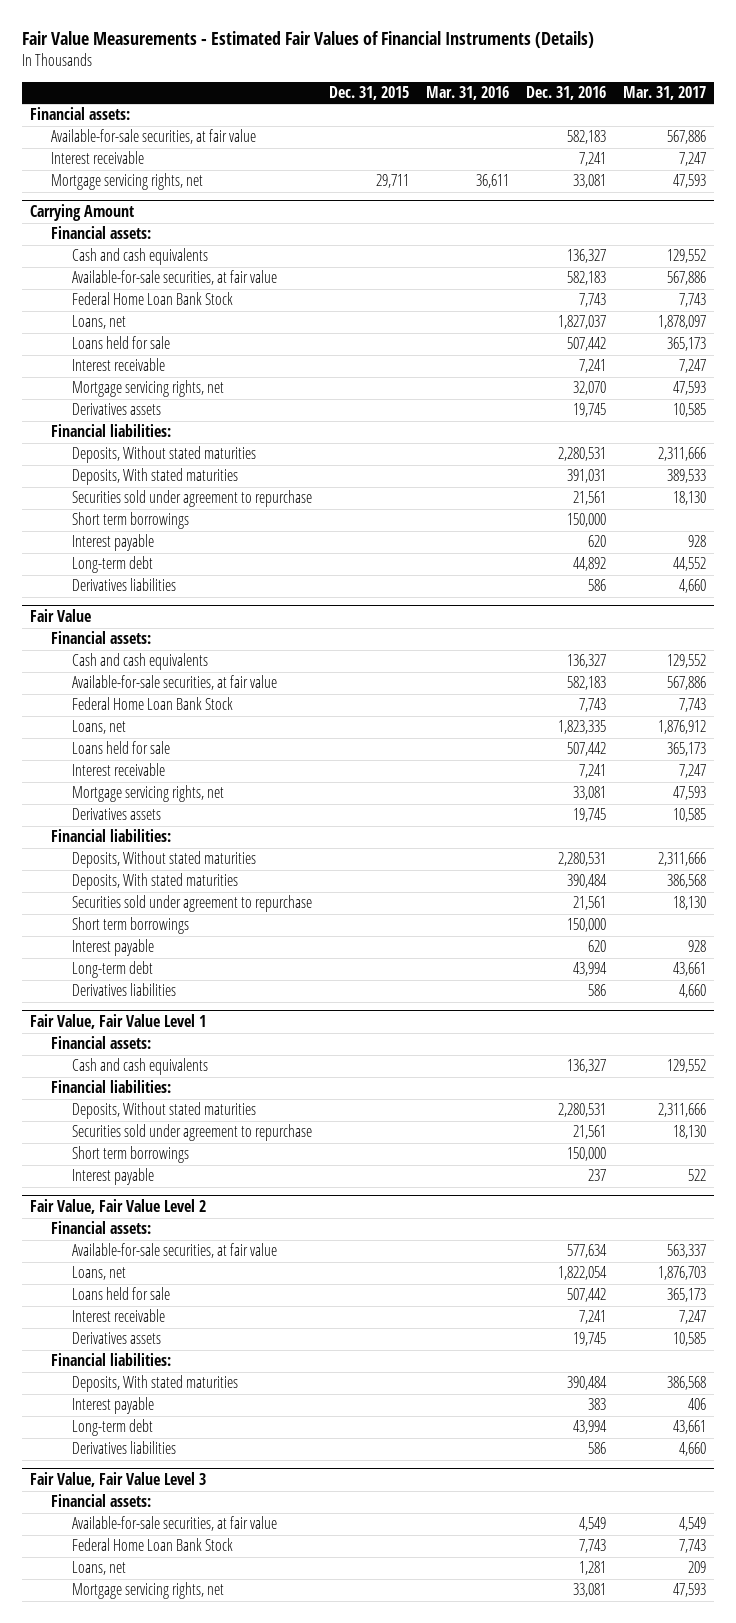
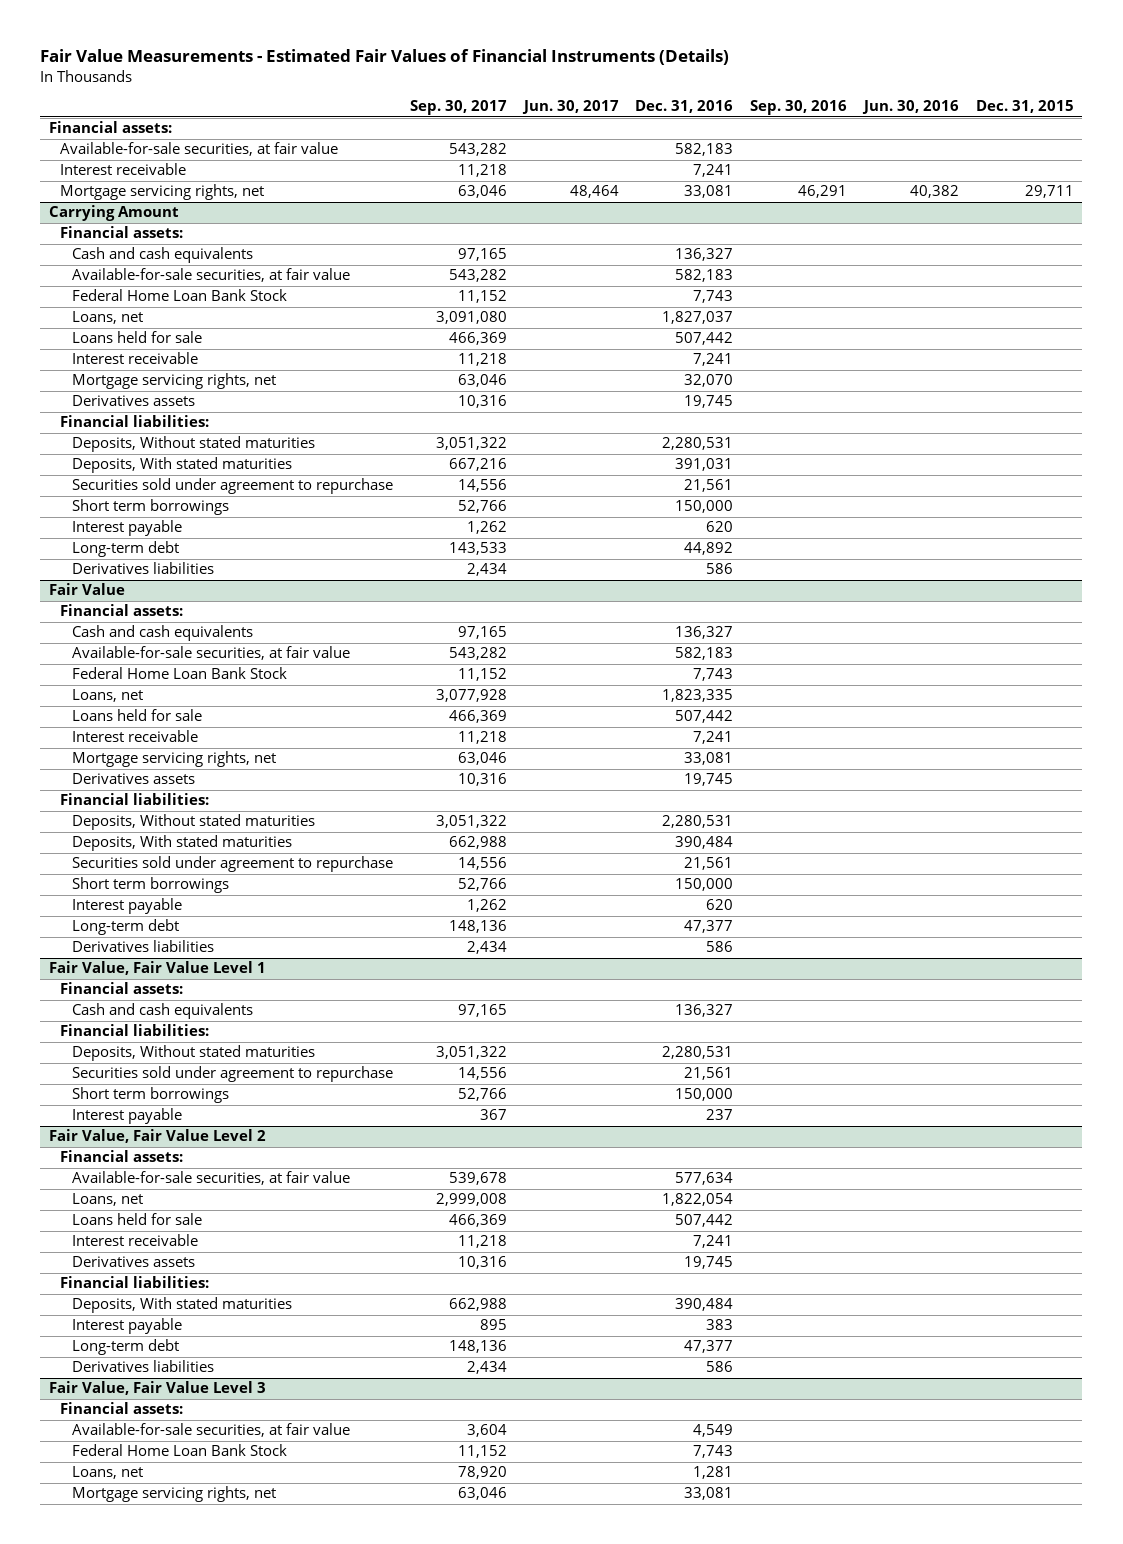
[425,85,509,100] Mar. 31, 2016 -> none
[622,85,706,100] Mar. 31, 2017 -> none
none -> [409,100,507,116] Sep. 30, 2017
none -> [521,100,619,115] Jun. 30, 2017
none -> [750,100,848,116] Sep. 30, 2016
none -> [862,100,960,115] Jun. 30, 2016
[572,962,607,977] 43,994 -> [684,920,734,934] 47,377
[572,1420,607,1435] 43,994 -> [684,1340,734,1354] 47,377

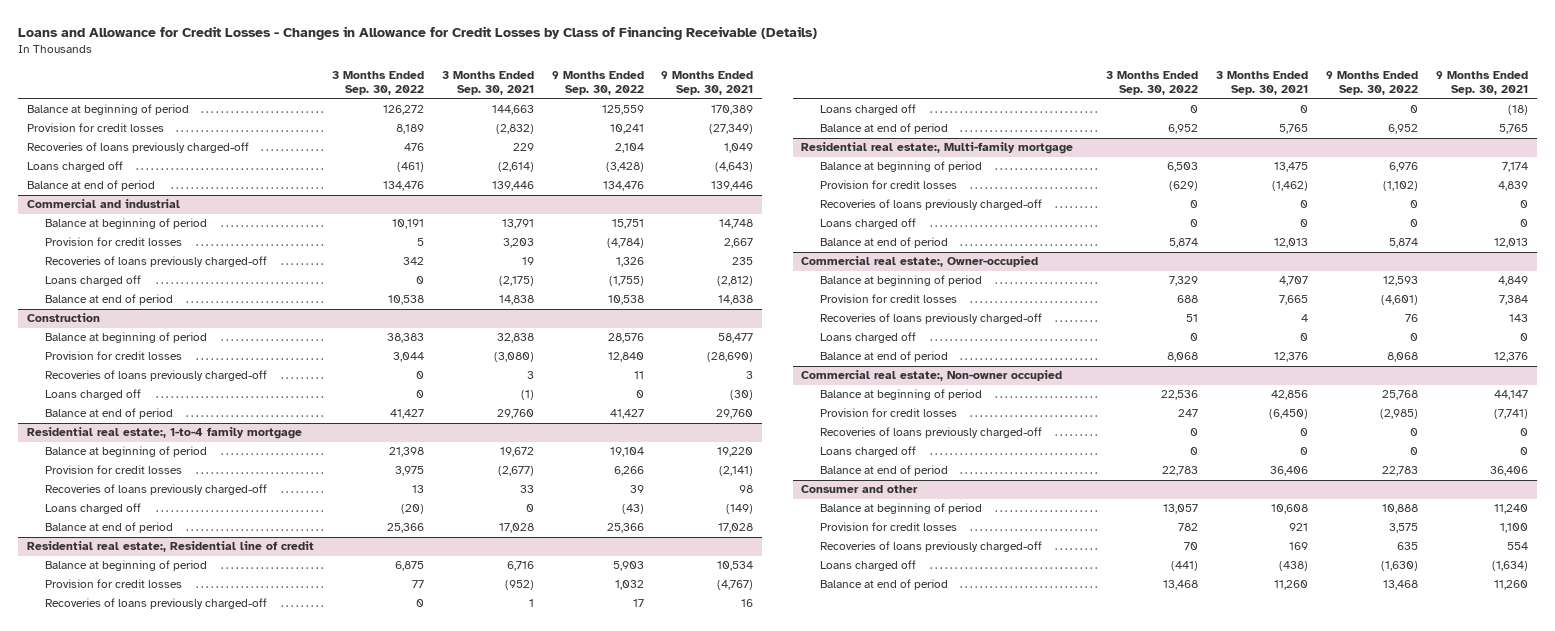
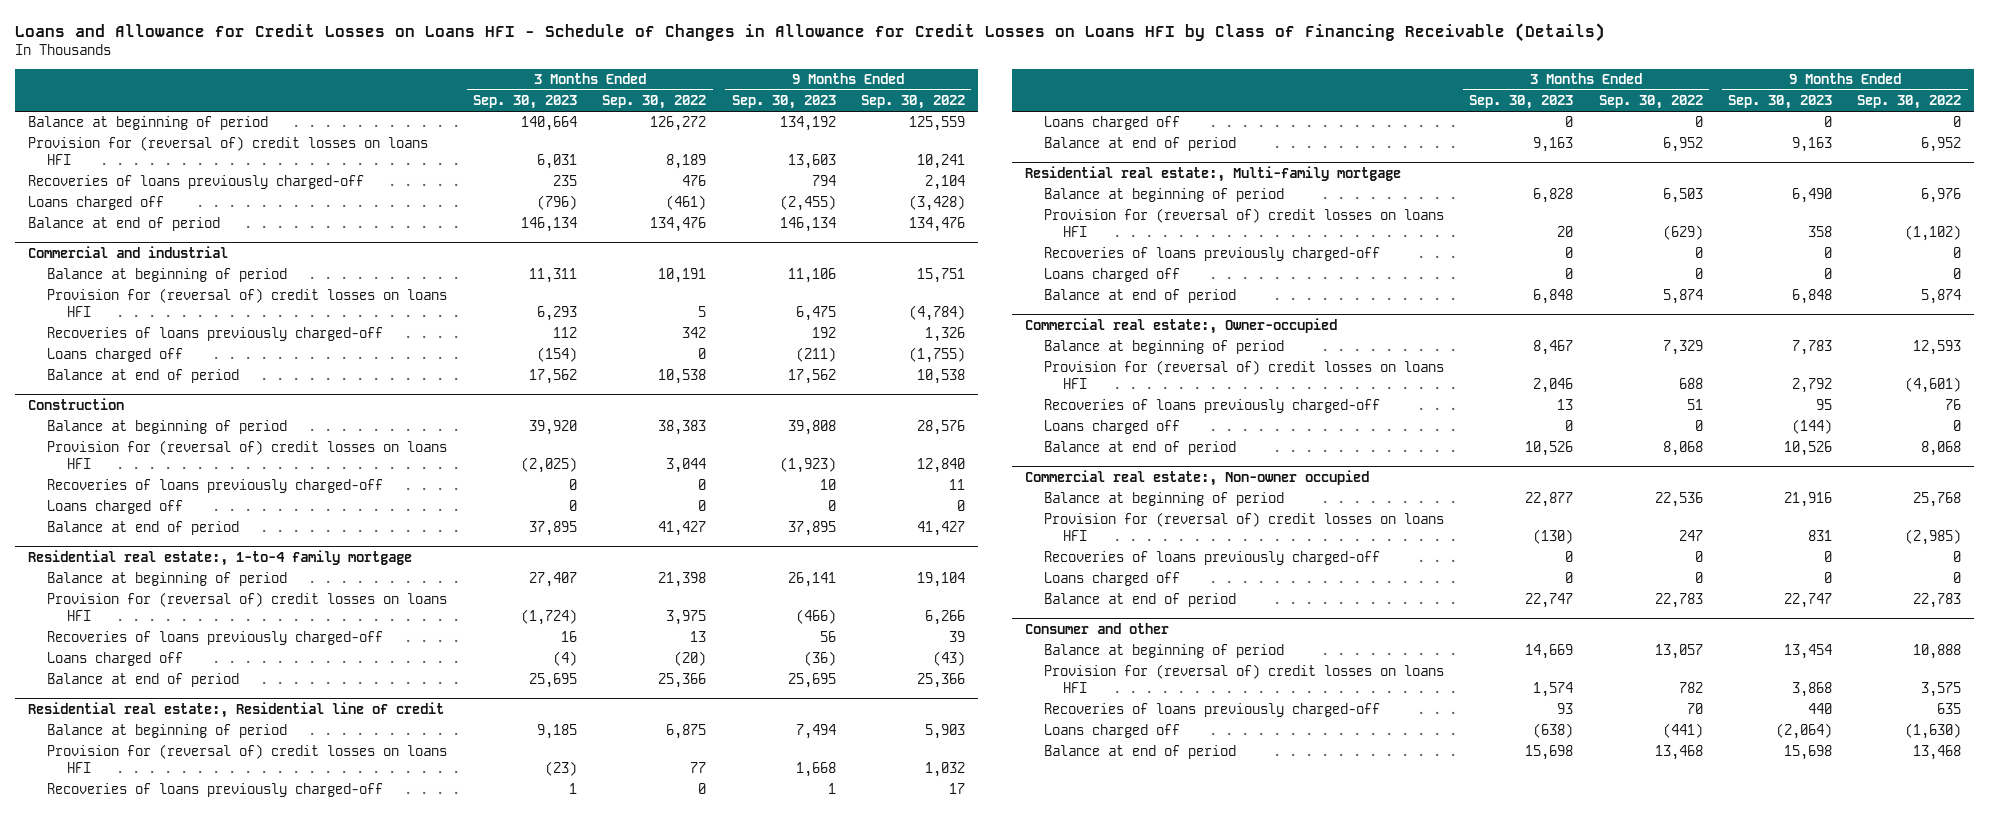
[18,26,818,41] Loans and Allowance for Credit Losses - Changes in Allowance for Credit Losses by Class of Financing Receivable (Details) -> [15,22,1606,42] Loans and Allowance for Credit Losses on Loans HFI - Schedule of Changes in Allowance for Credit Losses on Loans HFI by Class of Financing Receivable (Details)
[441,70,534,96] 3 Months Ended Sep. 30, 2021 -> none
[661,70,754,96] 9 Months Ended Sep. 30, 2021 -> none
none -> [472,95,577,110] Sep. 30, 2023
none -> [731,95,836,110] Sep. 30, 2023
[27,123,165,133] Provision for credit losses -> [28,136,429,166] Provision for (reversal of) credit losses on loans HFI
[45,237,183,247] Provision for credit losses -> [47,288,448,318] Provision for (reversal of) credit losses on loans HFI
[45,351,183,361] Provision for credit losses -> [47,440,448,470] Provision for (reversal of) credit losses on loans HFI
[45,465,183,475] Provision for credit losses -> [47,592,448,622] Provision for (reversal of) credit losses on loans HFI
[45,579,183,589] Provision for credit losses -> [47,744,448,774] Provision for (reversal of) credit losses on loans HFI
[819,180,957,190] Provision for credit losses -> [1043,208,1444,238] Provision for (reversal of) credit losses on loans HFI
[819,294,957,304] Provision for credit losses -> [1043,360,1444,390] Provision for (reversal of) credit losses on loans HFI
[819,408,957,418] Provision for credit losses -> [1043,512,1444,542] Provision for (reversal of) credit losses on loans HFI
[819,522,957,532] Provision for credit losses -> [1043,664,1444,694] Provision for (reversal of) credit losses on loans HFI

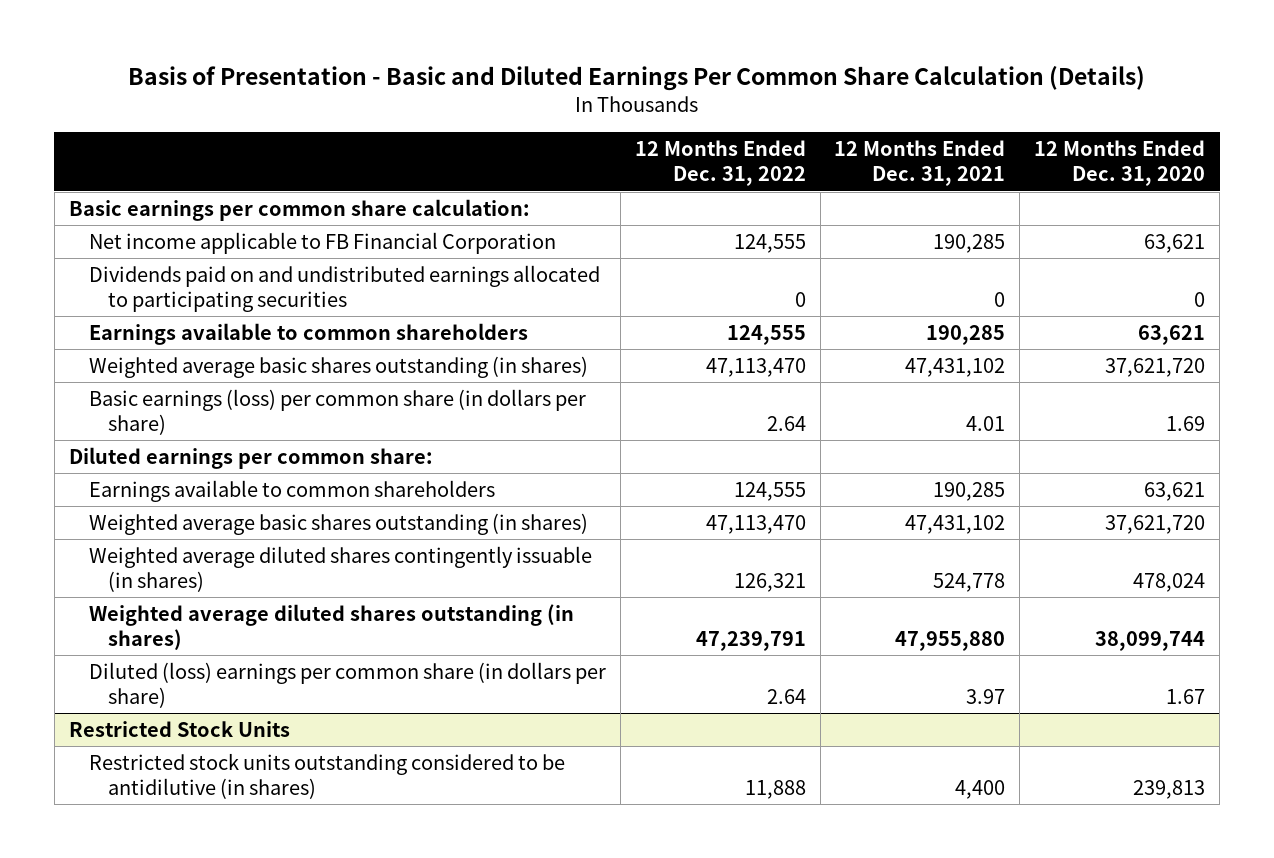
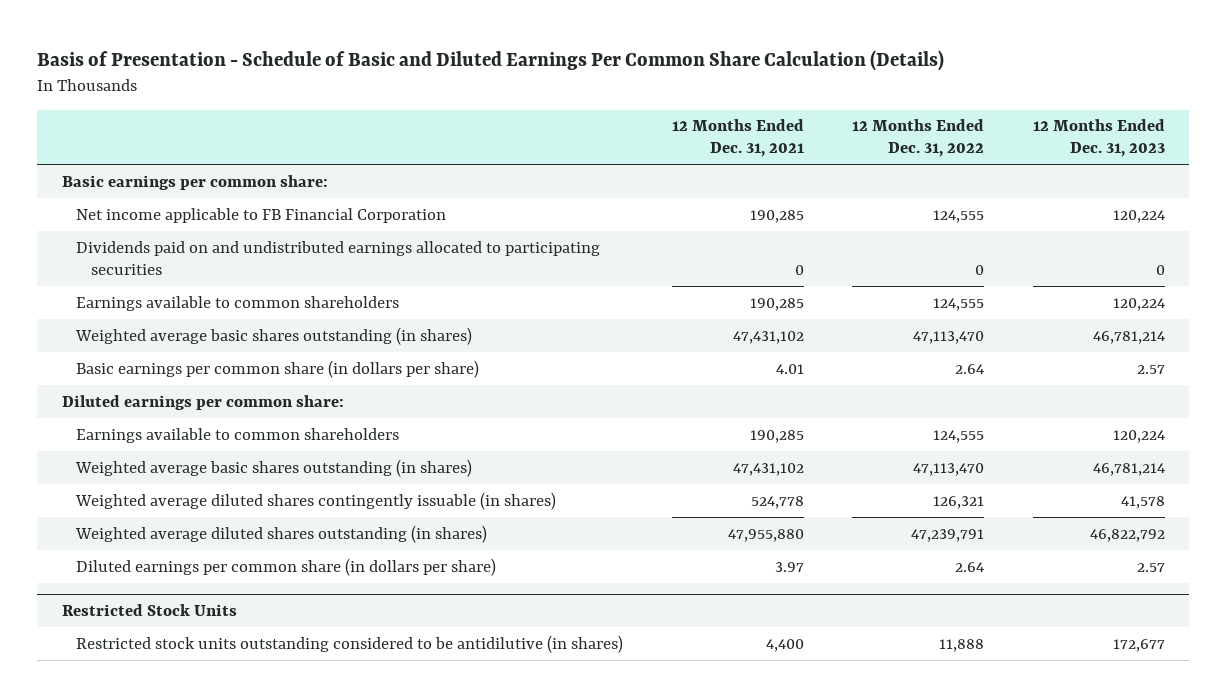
[128,66,1146,92] Basis of Presentation - Basic and Diluted Earnings Per Common Share Calculation (Details) -> [37,50,945,72] Basis of Presentation - Schedule of Basic and Diluted Earnings Per Common Share Calculation (Details)
[1034,140,1206,187] 12 Months Ended Dec. 31, 2020 -> none
none -> [1032,119,1165,158] 12 Months Ended Dec. 31, 2023
[68,198,530,221] Basic earnings per common share calculation: -> [61,174,328,190] Basic earnings per common share:
[88,388,586,436] Basic earnings (loss) per common share (in dollars per share) -> [76,359,480,378] Basic earnings per common share (in dollars per share)
[88,661,606,709] Diluted (loss) earnings per common share (in dollars per share) -> [76,557,497,576] Diluted earnings per common share (in dollars per share)

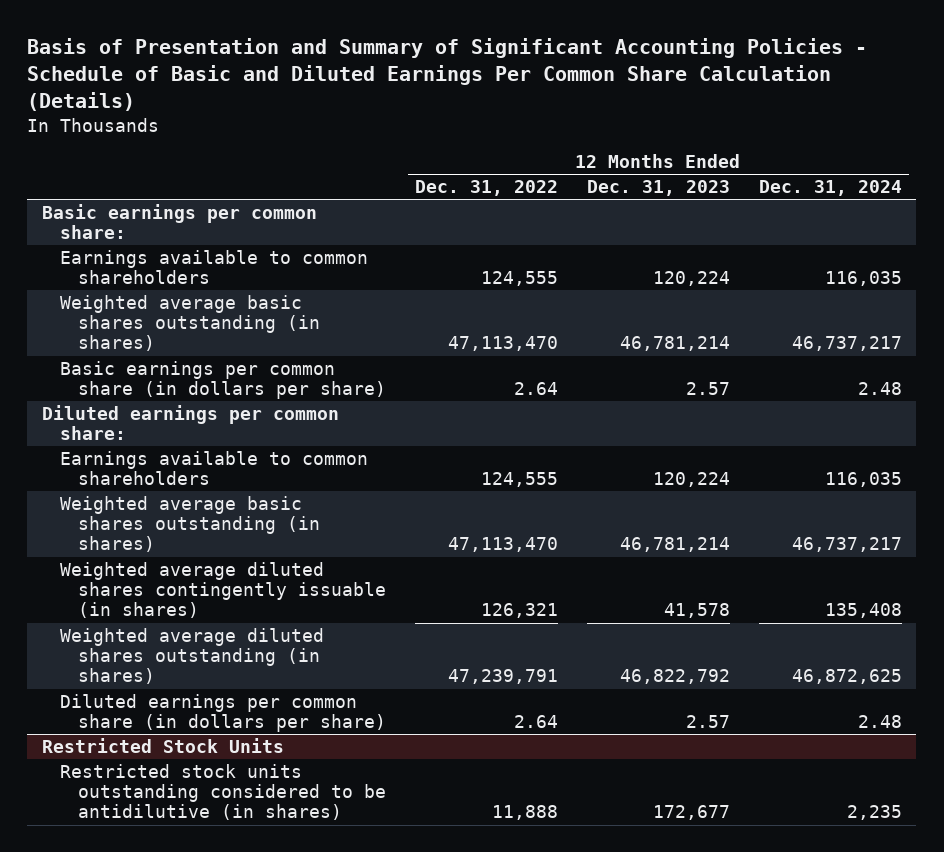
[37,50,945,72] Basis of Presentation - Schedule of Basic and Diluted Earnings Per Common Share Calculation (Details) -> [27,38,868,112] Basis of Presentation and Summary of Significant Accounting Policies - Schedule of Basic and Diluted Earnings Per Common Share Calculation (Details)
[671,119,804,158] 12 Months Ended Dec. 31, 2021 -> none
none -> [758,180,902,197] Dec. 31, 2024
[76,207,447,223] Net income applicable to FB Financial Corporation -> none
[76,240,601,275] Dividends paid on and undistributed earnings allocated to participating securities -> none

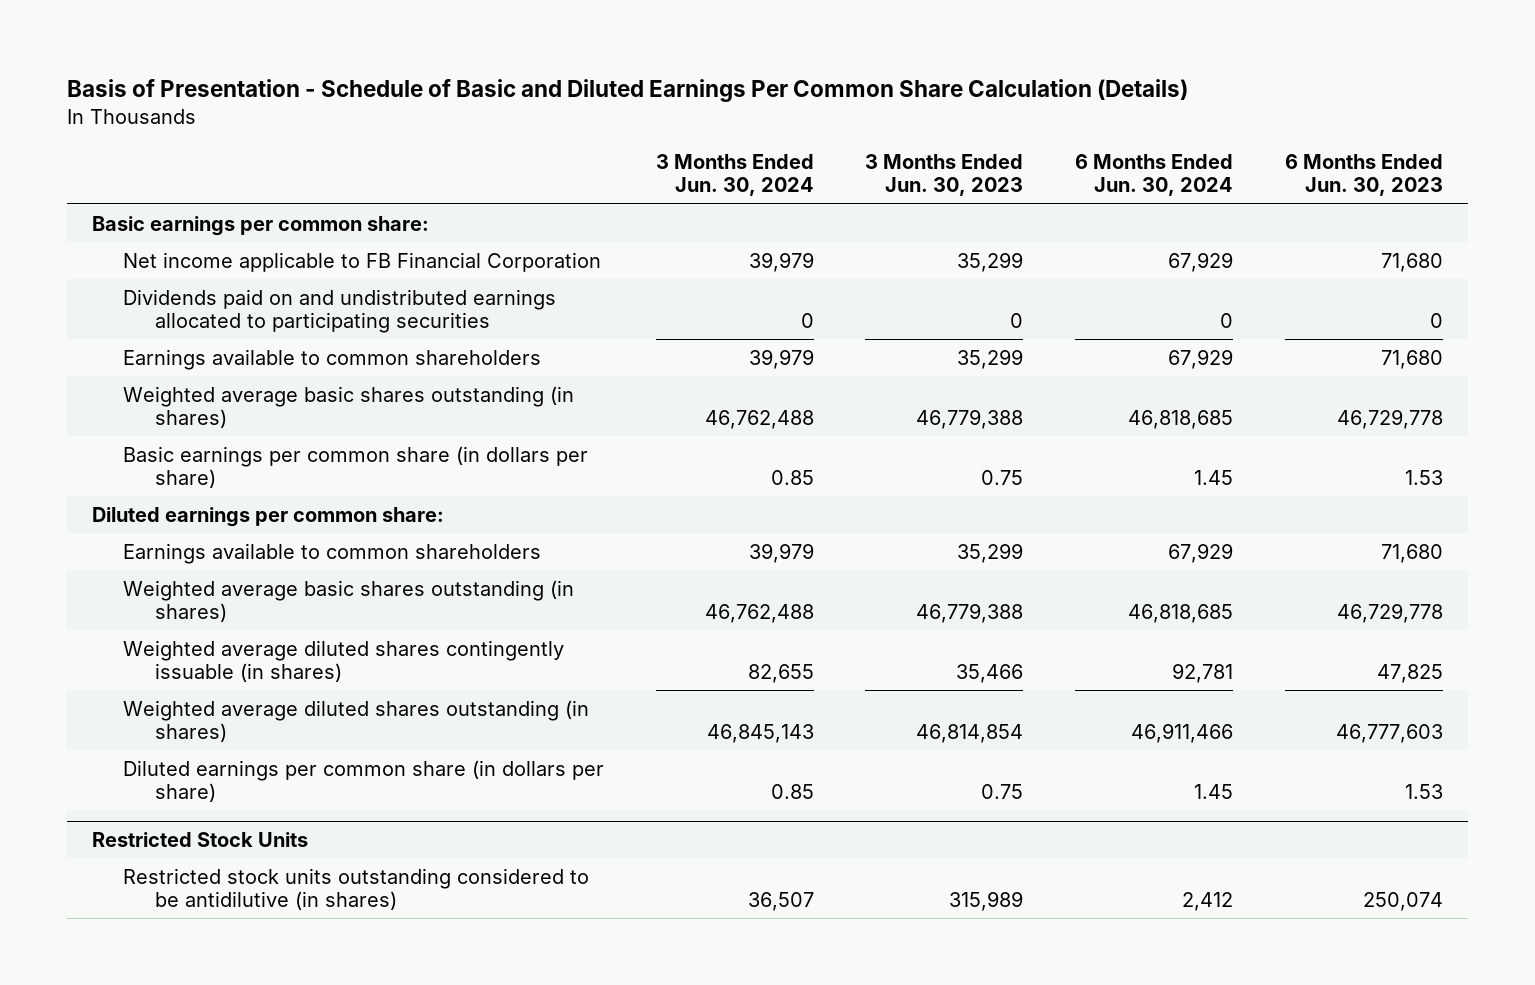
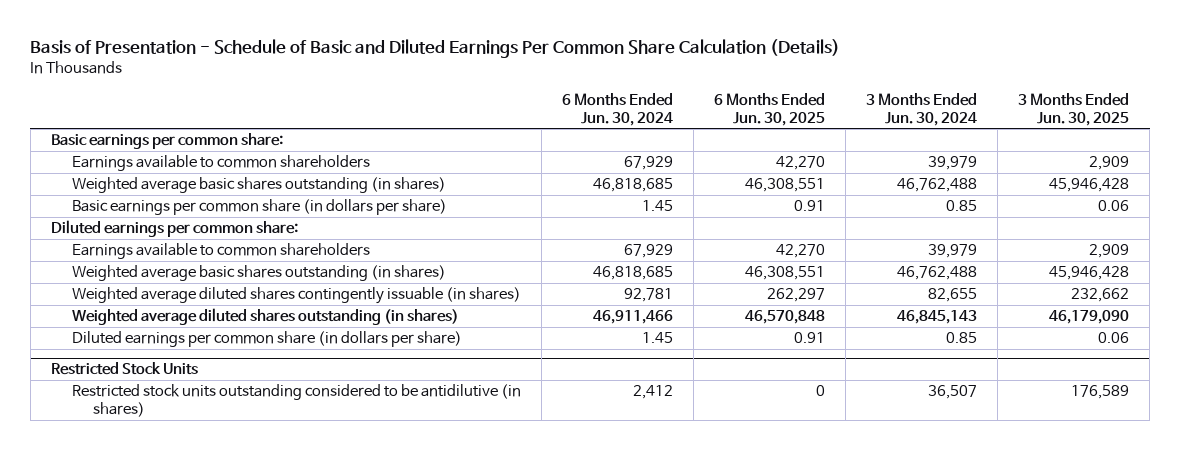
[865,154,1024,197] 3 Months Ended Jun. 30, 2023 -> none
[1284,154,1443,197] 6 Months Ended Jun. 30, 2023 -> none
none -> [714,92,826,126] 6 Months Ended Jun. 30, 2025
none -> [1018,92,1130,126] 3 Months Ended Jun. 30, 2025
[123,251,602,272] Net income applicable to FB Financial Corporation -> none
[123,288,557,333] Dividends paid on and undistributed earnings allocated to participating securities -> none

